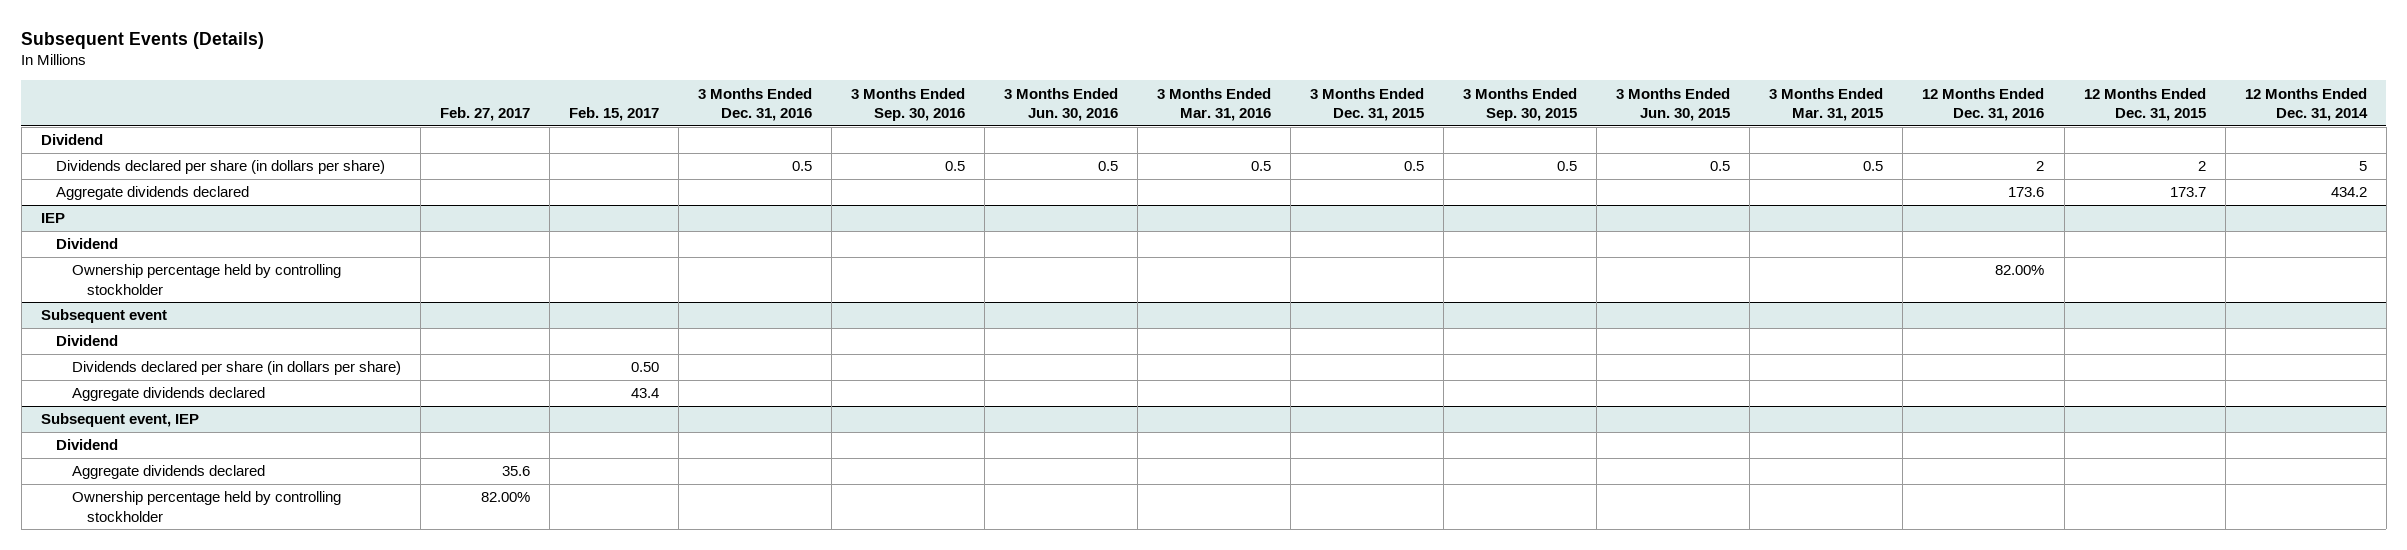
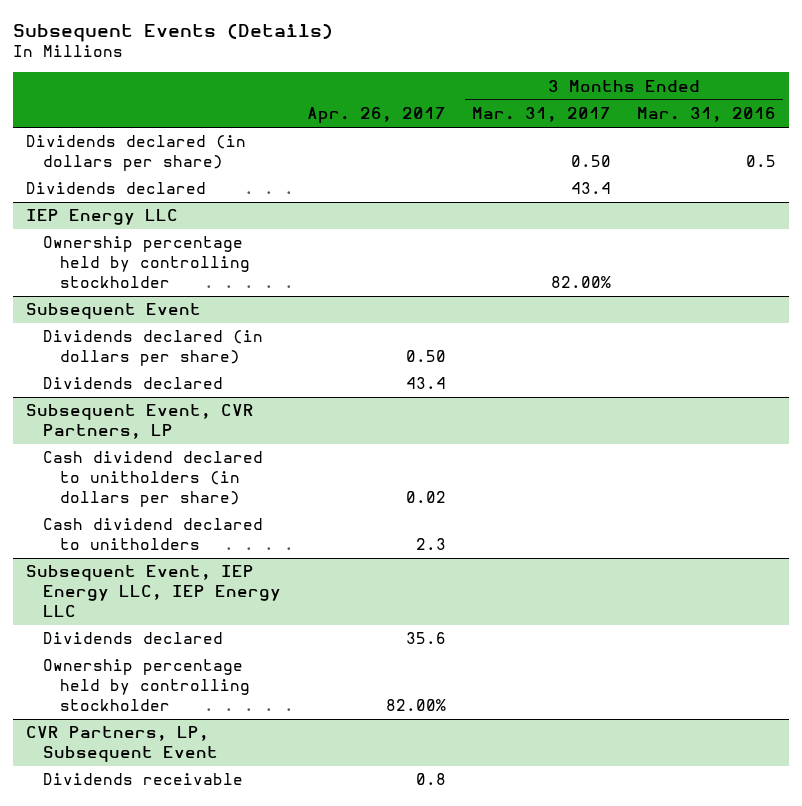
[439,107,530,122] Feb. 27, 2017 -> none
[568,107,659,122] Feb. 15, 2017 -> none
[697,87,812,122] 3 Months Ended Dec. 31, 2016 -> none
[850,87,965,122] 3 Months Ended Sep. 30, 2016 -> none
[1004,87,1119,122] 3 Months Ended Jun. 30, 2016 -> none
[1310,87,1425,122] 3 Months Ended Dec. 31, 2015 -> none
[1463,87,1578,122] 3 Months Ended Sep. 30, 2015 -> none
[1616,87,1731,122] 3 Months Ended Jun. 30, 2015 -> none
[1769,87,1884,122] 3 Months Ended Mar. 31, 2015 -> none
[1922,87,2045,122] 12 Months Ended Dec. 31, 2016 -> none
[2083,87,2206,122] 12 Months Ended Dec. 31, 2015 -> none
[2244,87,2368,122] 12 Months Ended Dec. 31, 2014 -> none
none -> [306,107,446,124] Apr. 26, 2017
none -> [472,107,612,123] Mar. 31, 2017
[40,134,103,146] Dividend -> none
[56,238,119,250] Dividend -> none
[56,160,386,175] Dividends declared per share (in dollars per share) -> [25,135,246,172] Dividends declared (in dollars per share)
[56,186,250,201] Aggregate dividends declared -> [25,182,206,195] Dividends declared
[40,213,65,224] IEP -> [25,209,178,226] IEP Energy LLC
[56,335,119,347] Dividend -> none
[56,439,119,451] Dividend -> none
[40,309,167,324] Subsequent event -> [25,303,201,320] Subsequent Event
[71,361,401,376] Dividends declared per share (in dollars per share) -> [42,330,263,367] Dividends declared (in dollars per share)
[71,387,265,402] Aggregate dividends declared -> [42,377,223,390] Dividends declared
none -> [25,404,254,440] Subsequent Event, CVR Partners, LP
none -> [42,451,263,508] Cash dividend declared to unitholders (in dollars per share)
none -> [42,518,263,551] Cash dividend declared to unitholders
[40,413,199,428] Subsequent event, IEP -> [25,565,281,618] Subsequent Event, IEP Energy LLC, IEP Energy LLC
[71,465,265,480] Aggregate dividends declared -> [42,632,223,645] Dividends declared
none -> [25,726,218,763] CVR Partners, LP, Subsequent Event
none -> [42,773,243,786] Dividends receivable

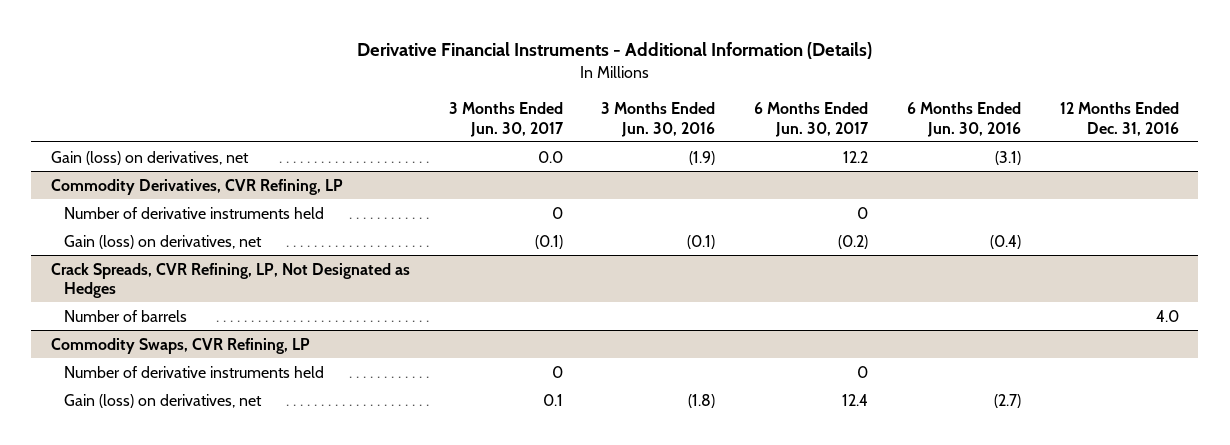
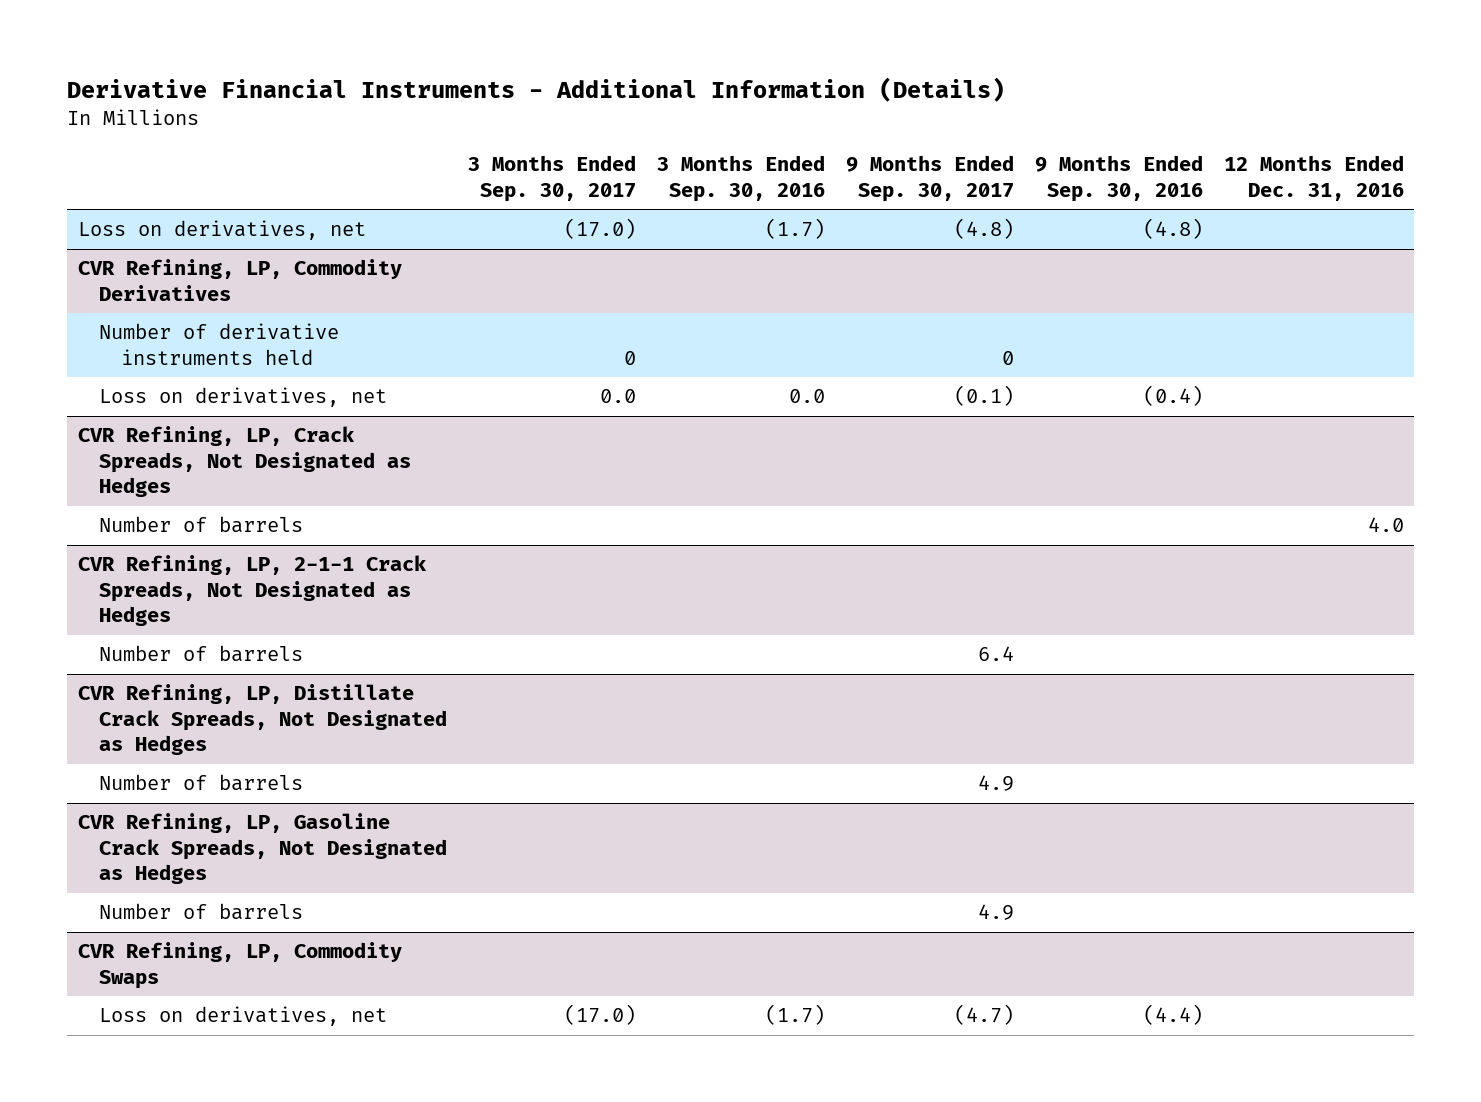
[448,101,564,137] 3 Months Ended Jun. 30, 2017 -> none
[601,101,716,137] 3 Months Ended Jun. 30, 2016 -> none
[754,101,870,137] 6 Months Ended Jun. 30, 2017 -> none
[906,101,1021,137] 6 Months Ended Jun. 30, 2016 -> none
none -> [467,155,636,202] 3 Months Ended Sep. 30, 2017
none -> [656,155,825,202] 3 Months Ended Sep. 30, 2016
none -> [845,155,1014,202] 9 Months Ended Sep. 30, 2017
none -> [1034,155,1203,202] 9 Months Ended Sep. 30, 2016
[50,150,249,165] Gain (loss) on derivatives, net -> [77,220,366,241] Loss on derivatives, net
[50,178,343,195] Commodity Derivatives, CVR Refining, LP -> [77,259,402,301] CVR Refining, LP, Commodity Derivatives
[63,234,262,249] Gain (loss) on derivatives, net -> [99,387,388,408] Loss on derivatives, net
[50,262,410,299] Crack Spreads, CVR Refining, LP, Not Designated as Hedges -> [77,426,412,498] CVR Refining, LP, Crack Spreads, Not Designated as Hedges
[63,365,324,378] Number of derivative instruments held -> none
none -> [77,555,427,627] CVR Refining, LP, 2-1-1 Crack Spreads, Not Designated as Hedges
none -> [99,645,304,663] Number of barrels
none -> [77,684,448,756] CVR Refining, LP, Distillate Crack Spreads, Not Designated as Hedges
none -> [99,774,304,792] Number of barrels
none -> [77,813,448,885] CVR Refining, LP, Gasoline Crack Spreads, Not Designated as Hedges
none -> [99,903,304,921] Number of barrels
[50,337,310,354] Commodity Swaps, CVR Refining, LP -> [77,942,402,989] CVR Refining, LP, Commodity Swaps
[63,393,262,408] Gain (loss) on derivatives, net -> [99,1006,388,1027] Loss on derivatives, net

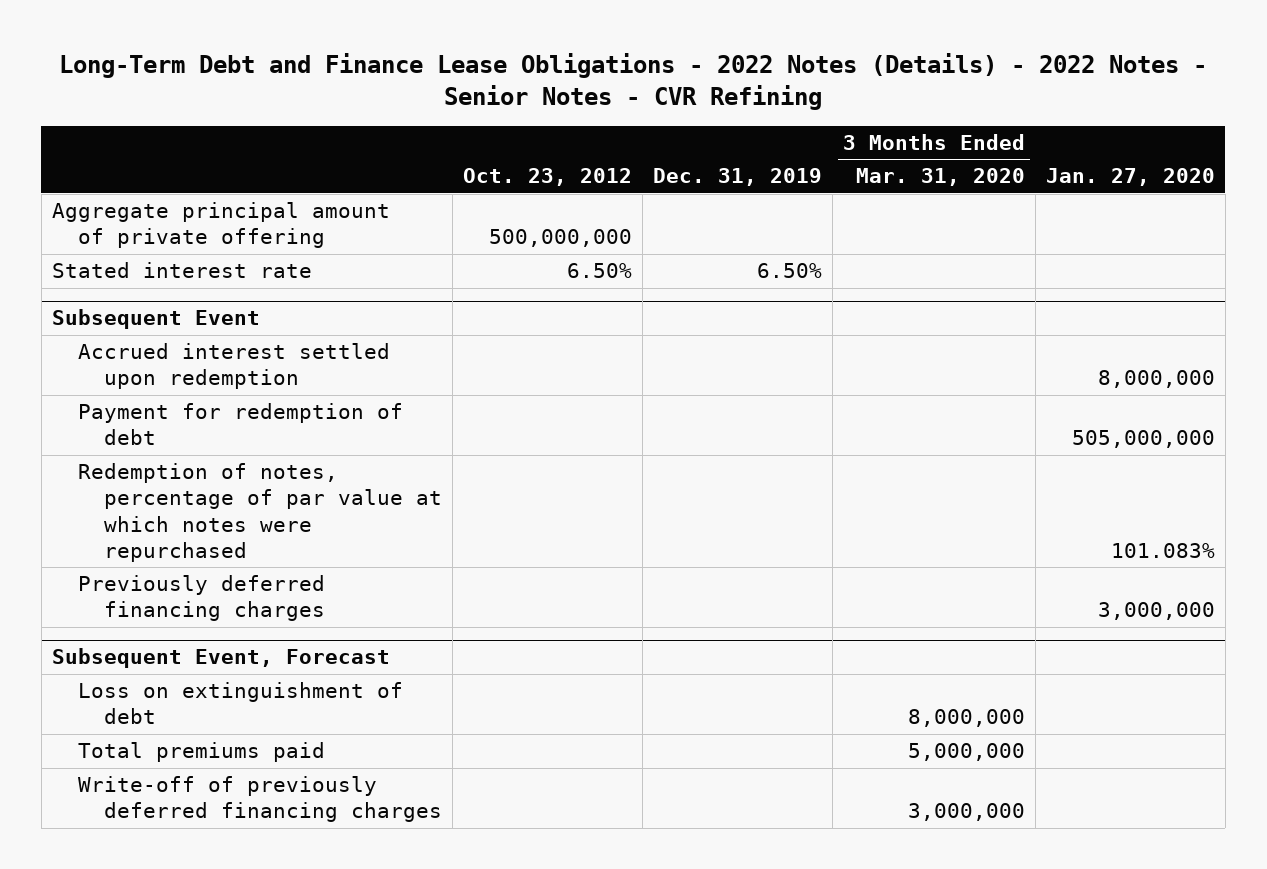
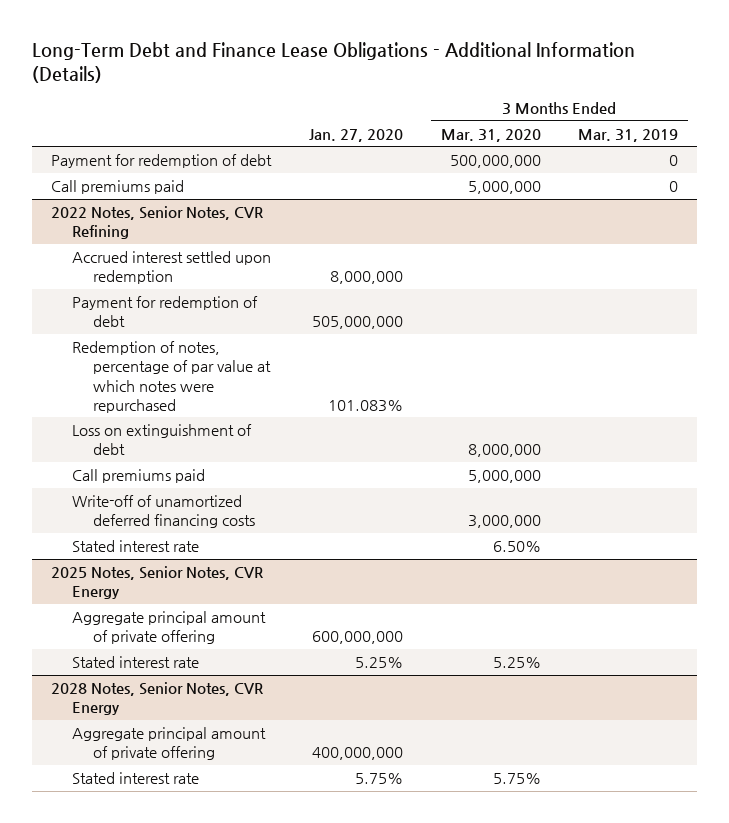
[59,53,1208,111] Long-Term Debt and Finance Lease Obligations - 2022 Notes (Details) - 2022 Notes - Senior Notes - CVR Refining -> [32,41,636,83] Long-Term Debt and Finance Lease Obligations - Additional Information (Details)
[463,168,633,187] Oct. 23, 2012 -> none
[653,168,823,187] Dec. 31, 2019 -> none
none -> [578,128,679,142] Mar. 31, 2019
[51,202,390,249] Aggregate principal amount of private offering -> none
[51,262,312,279] Stated interest rate -> none
none -> [51,154,273,169] Payment for redemption of debt
none -> [51,180,185,195] Call premiums paid
[51,309,260,330] Subsequent Event -> [51,206,265,240] 2022 Notes, Senior Notes, CVR Refining
[78,575,326,622] Previously deferred financing charges -> none
[51,648,390,669] Subsequent Event, Forecast -> none
[78,682,404,725] Loss on extinguishment of debt -> none
[78,742,326,763] Total premiums paid -> none
[78,776,443,823] Write-off of previously deferred financing charges -> none
none -> [71,424,252,456] Loss on extinguishment of debt
none -> [71,469,205,484] Call premiums paid
none -> [71,495,255,529] Write-off of unamortized deferred financing costs
none -> [71,540,199,553] Stated interest rate
none -> [51,566,265,600] 2025 Notes, Senior Notes, CVR Energy
none -> [71,611,266,645] Aggregate principal amount of private offering
none -> [71,656,199,669] Stated interest rate
none -> [51,682,265,716] 2028 Notes, Senior Notes, CVR Energy
none -> [71,727,266,761] Aggregate principal amount of private offering
none -> [71,772,199,785] Stated interest rate

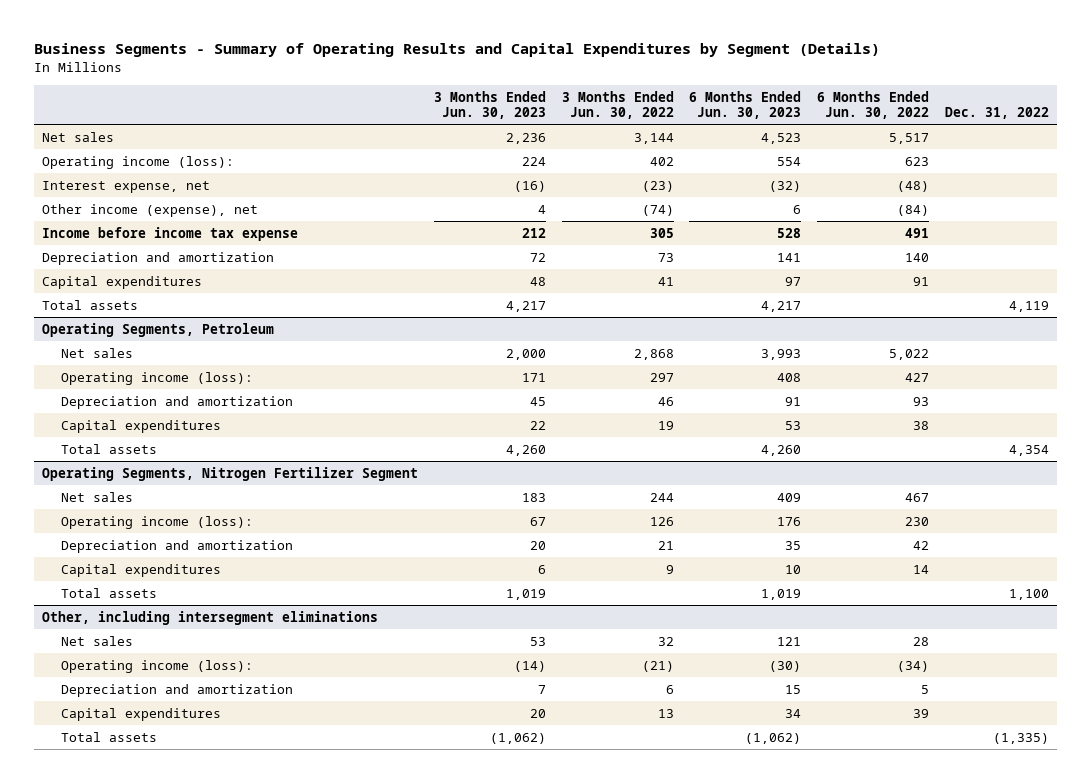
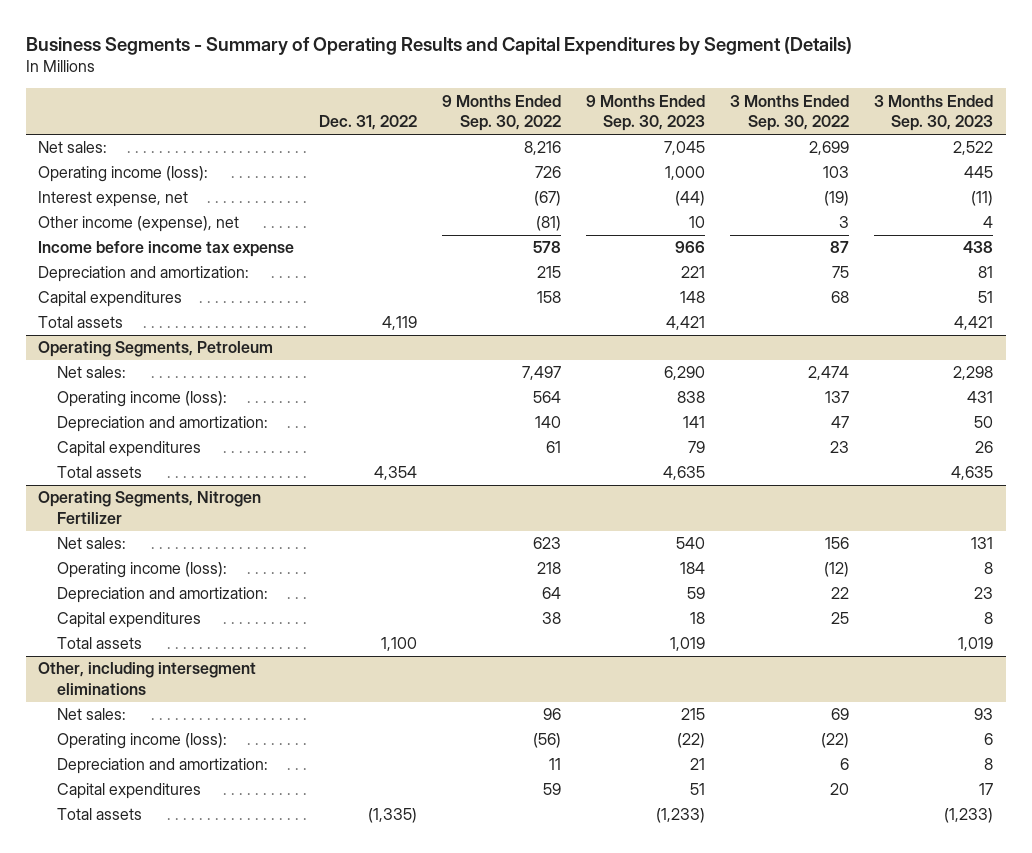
[433,90,546,120] 3 Months Ended Jun. 30, 2023 -> none
[561,90,674,120] 3 Months Ended Jun. 30, 2022 -> none
[689,90,802,120] 6 Months Ended Jun. 30, 2023 -> none
[817,90,930,120] 6 Months Ended Jun. 30, 2022 -> none
none -> [442,94,562,132] 9 Months Ended Sep. 30, 2022
none -> [586,94,706,132] 9 Months Ended Sep. 30, 2023
none -> [730,94,850,132] 3 Months Ended Sep. 30, 2022
none -> [874,94,994,132] 3 Months Ended Sep. 30, 2023
[41,131,114,142] Net sales -> [38,141,108,154] Net sales:
[41,251,274,265] Depreciation and amortization -> [38,266,250,283] Depreciation and amortization:
[61,347,134,358] Net sales -> [57,366,127,379] Net sales:
[61,395,294,409] Depreciation and amortization -> [57,416,269,433] Depreciation and amortization:
[41,466,418,481] Operating Segments, Nitrogen Fertilizer Segment -> [38,491,262,524] Operating Segments, Nitrogen Fertilizer
[61,491,134,502] Net sales -> [57,537,127,550] Net sales:
[61,539,294,553] Depreciation and amortization -> [57,587,269,604] Depreciation and amortization:
[61,635,134,646] Net sales -> [57,708,127,721] Net sales:
[61,683,294,697] Depreciation and amortization -> [57,758,269,775] Depreciation and amortization:

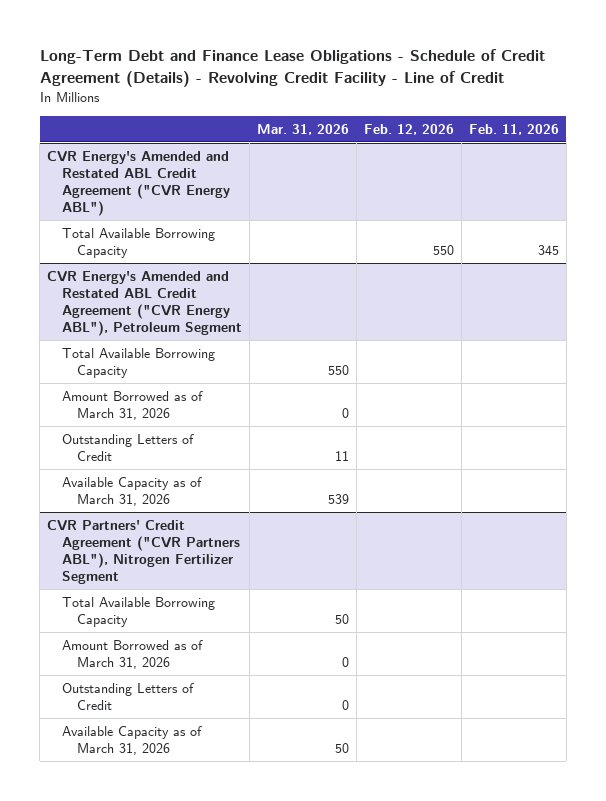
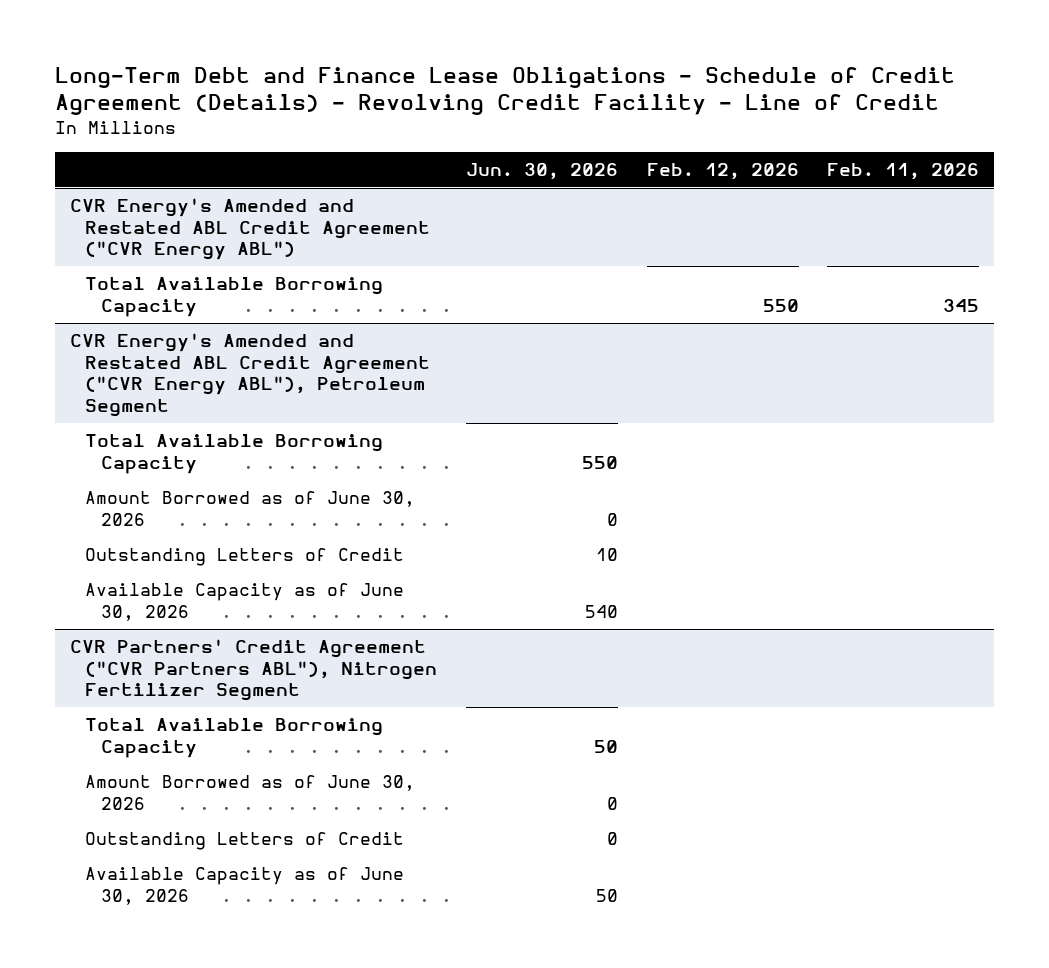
[256,123,349,135] Mar. 31, 2026 -> none
none -> [465,163,618,181] Jun. 30, 2026
[62,390,204,420] Amount Borrowed as of March 31, 2026 -> [85,491,416,526] Amount Borrowed as of June 30, 2026
[62,476,203,506] Available Capacity as of March 31, 2026 -> [85,583,405,621] Available Capacity as of June 30, 2026
[62,639,204,669] Amount Borrowed as of March 31, 2026 -> [85,775,416,810] Amount Borrowed as of June 30, 2026
[62,725,203,755] Available Capacity as of March 31, 2026 -> [85,867,405,905] Available Capacity as of June 30, 2026

